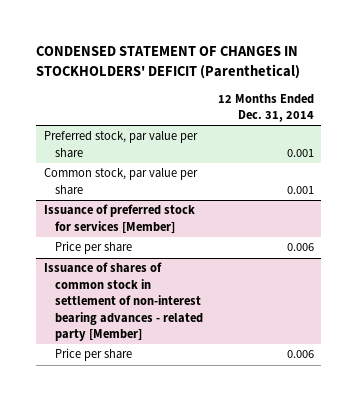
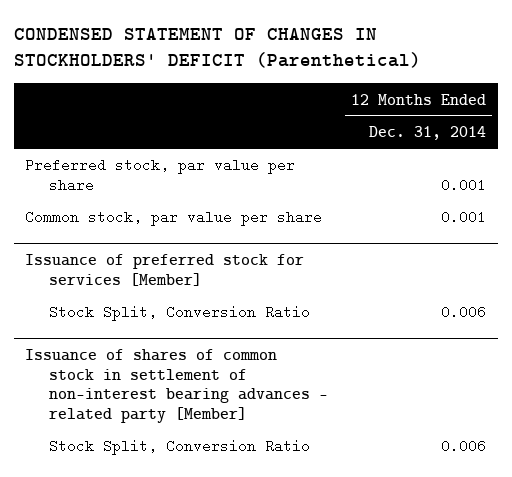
[55,241,133,255] Price per share -> none
none -> [48,305,310,322] Stock Split, Conversion Ratio
[55,348,133,362] Price per share -> none
none -> [48,439,310,456] Stock Split, Conversion Ratio

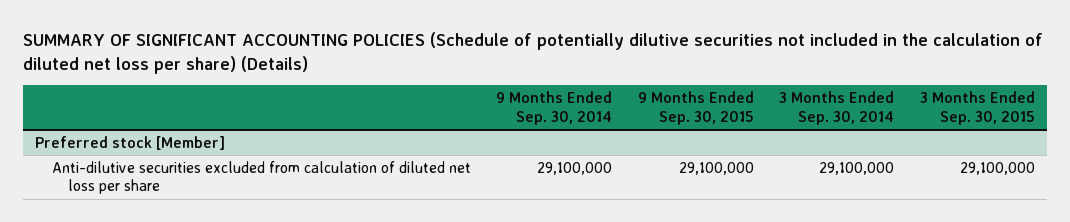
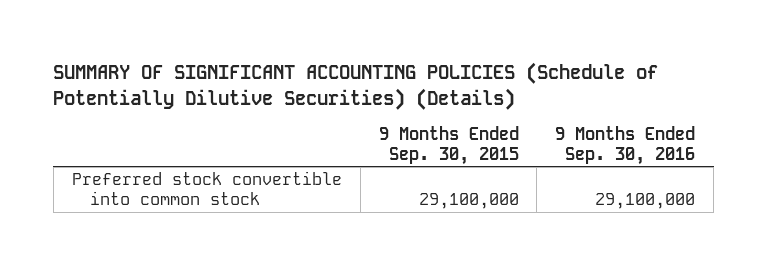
[22,32,1043,75] SUMMARY OF SIGNIFICANT ACCOUNTING POLICIES (Schedule of potentially dilutive securities not included in the calculation of diluted net loss per share) (Details) -> [53,61,659,110] SUMMARY OF SIGNIFICANT ACCOUNTING POLICIES (Schedule of Potentially Dilutive Securities) (Details)
[496,91,613,125] 9 Months Ended Sep. 30, 2014 -> none
[779,91,895,125] 3 Months Ended Sep. 30, 2014 -> none
[919,91,1035,125] 3 Months Ended Sep. 30, 2015 -> none
none -> [555,125,696,165] 9 Months Ended Sep. 30, 2016
[35,135,226,150] Preferred stock [Member] -> none
[51,160,471,195] Anti-dilutive securities excluded from calculation of diluted net loss per share -> [71,171,342,206] Preferred stock convertible into common stock

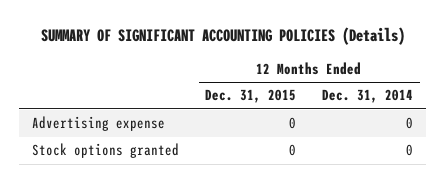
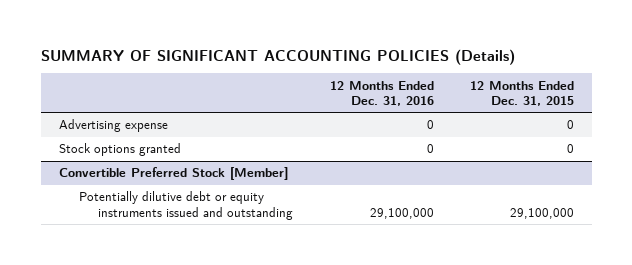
[322,89,414,104] Dec. 31, 2014 -> none
none -> [329,80,434,107] 12 Months Ended Dec. 31, 2016
none -> [58,167,288,181] Convertible Preferred Stock [Member]
none -> [78,191,294,220] Potentially dilutive debt or equity instruments issued and outstanding

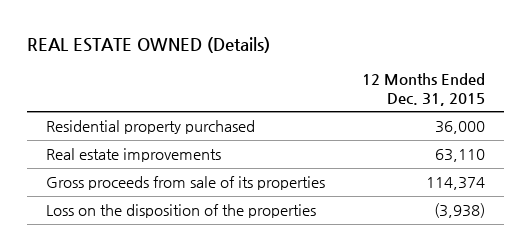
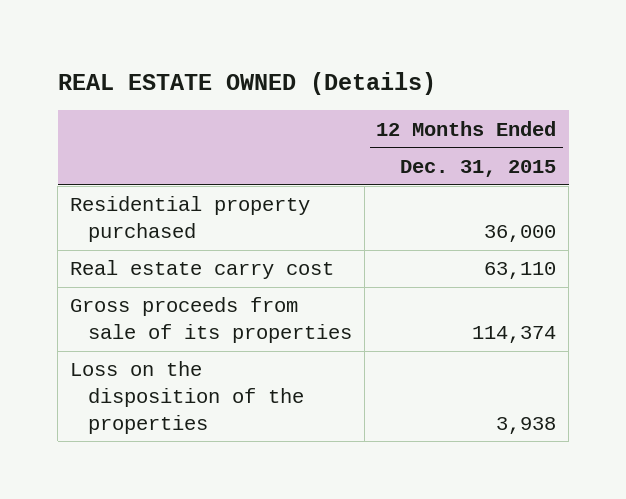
[45,148,221,163] Real estate improvements -> [70,260,335,280] Real estate carry cost
[434,203,486,219] (3,938) -> [496,416,557,434] 3,938

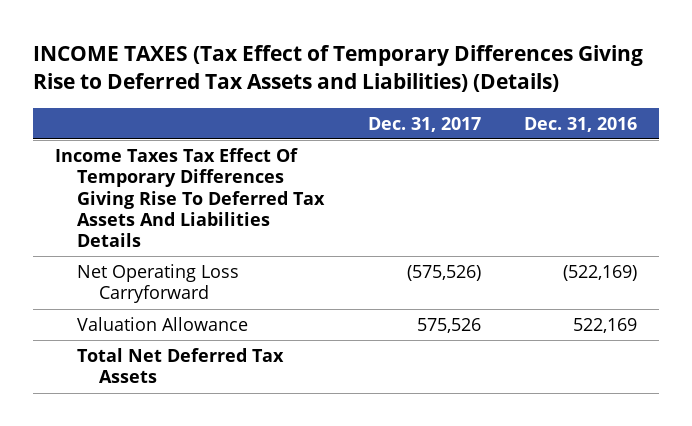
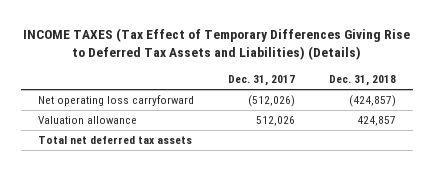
[523,116,637,132] Dec. 31, 2016 -> none
none -> [329,75,397,87] Dec. 31, 2018
[54,148,326,248] Income Taxes Tax Effect Of Temporary Differences Giving Rise To Deferred Tax Assets And Liabilities Details -> none
[77,264,240,304] Net Operating Loss Carryforward -> [37,95,194,107] Net operating loss carryforward
[406,265,481,282] (575,526) -> [247,95,295,108] (512,026)
[77,317,249,332] Valuation Allowance -> [37,116,137,125] Valuation allowance
[416,318,481,334] 575,526 -> [255,116,295,127] 512,026
[77,348,285,384] Total Net Deferred Tax Assets -> [37,136,192,145] Total net deferred tax assets

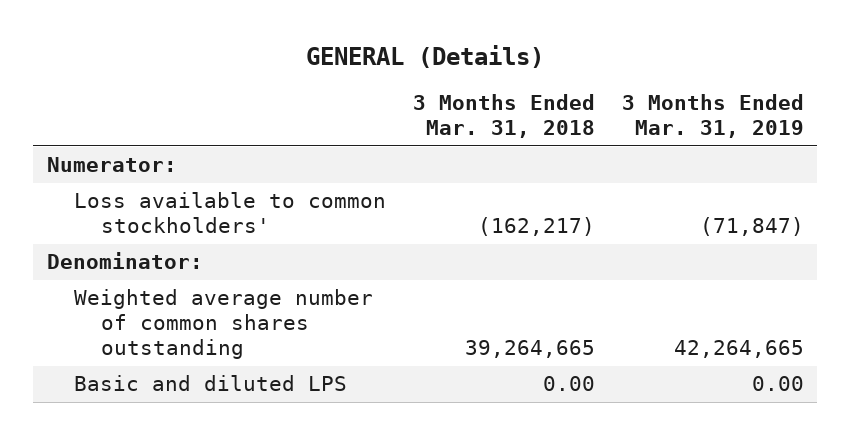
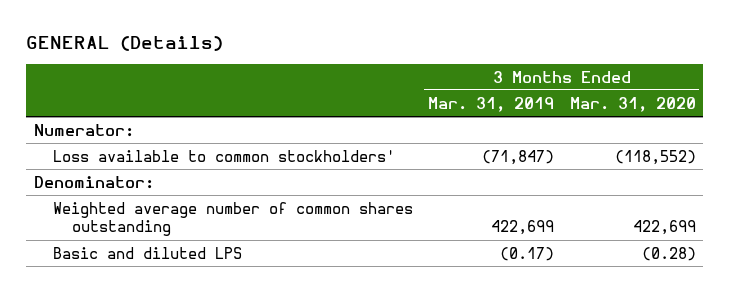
[412,94,595,139] 3 Months Ended Mar. 31, 2018 -> none
none -> [569,96,696,112] Mar. 31, 2020
[673,340,804,359] 42,264,665 -> [491,220,555,236] 422,699
[751,376,804,392] 0.00 -> [500,246,555,261] (0.17)

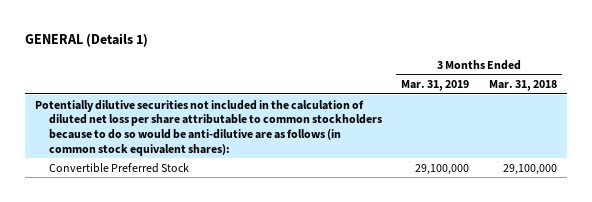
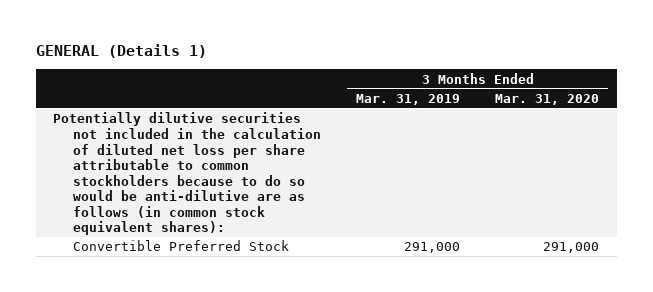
[489,80,558,92] Mar. 31, 2018 -> none
none -> [495,93,600,105] Mar. 31, 2020
[415,163,470,175] 29,100,000 -> [403,242,460,254] 291,000

